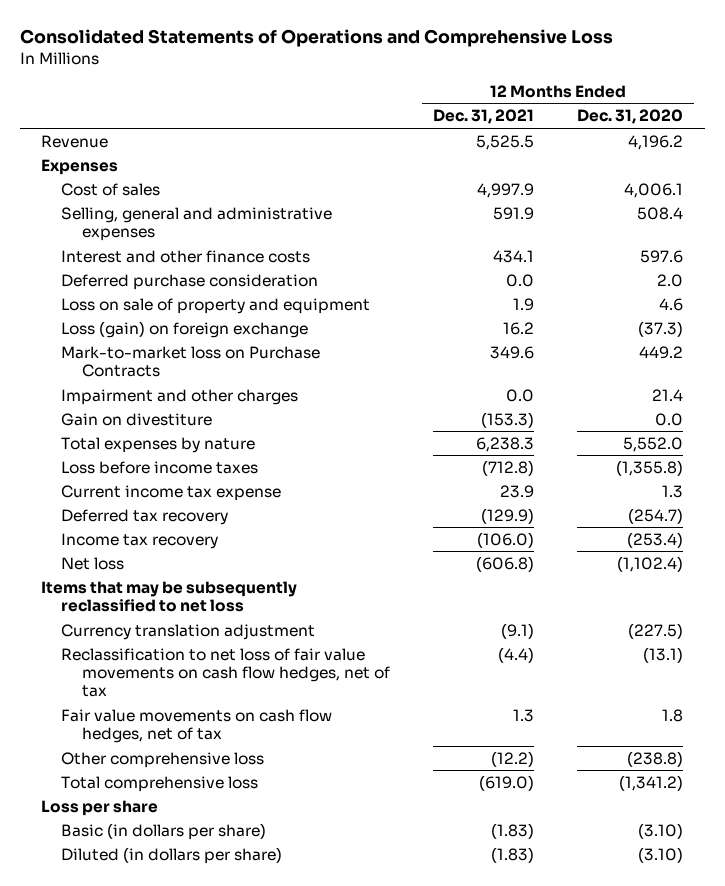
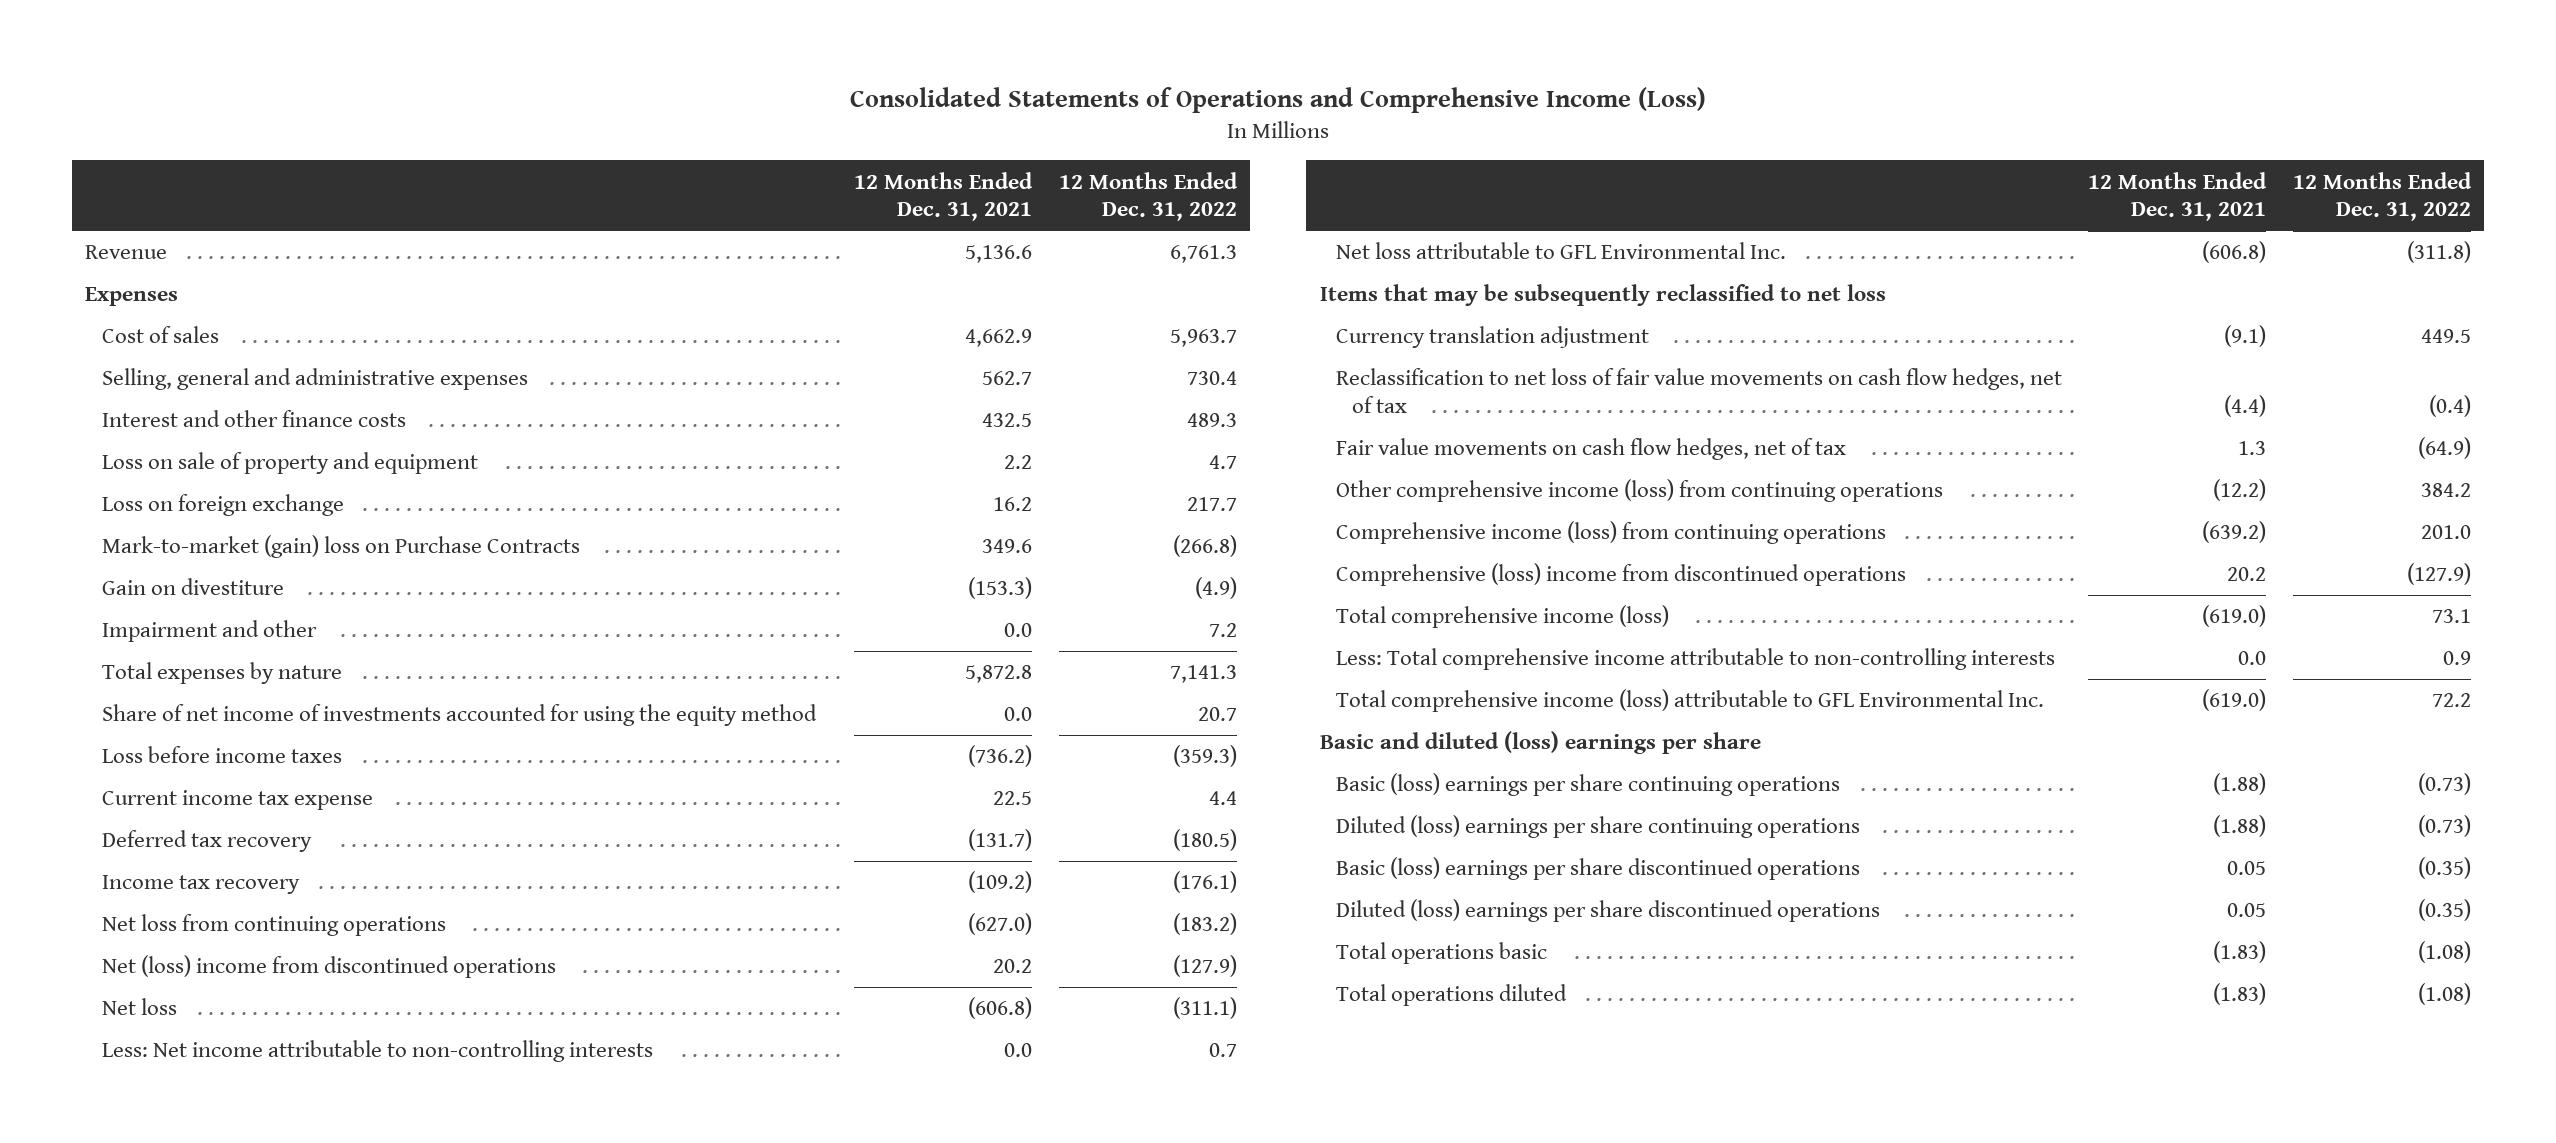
[19,29,613,48] Consolidated Statements of Operations and Comprehensive Loss -> [850,87,1707,114] Consolidated Statements of Operations and Comprehensive Income (Loss)
[577,109,684,125] Dec. 31, 2020 -> none
none -> [1058,171,1238,221] 12 Months Ended Dec. 31, 2022
[475,134,534,150] 5,525.5 -> [965,245,1033,264] 5,136.6
[61,273,319,290] Deferred purchase consideration -> none
[61,388,299,405] Impairment and other charges -> none
[476,182,534,198] 4,997.9 -> [965,329,1033,348] 4,662.9
[492,206,534,220] 591.9 -> [982,371,1033,386] 562.7
[492,249,534,263] 434.1 -> [982,413,1033,428] 432.5
[512,297,534,311] 1.9 -> [1004,455,1033,470] 2.2
[61,320,309,338] Loss (gain) on foreign exchange -> [101,494,344,517] Loss on foreign exchange
[61,345,321,378] Mark-to-market loss on Purchase Contracts -> [101,535,580,559] Mark-to-market (gain) loss on Purchase Contracts
none -> [101,620,317,643] Impairment and other
[475,436,534,452] 6,238.3 -> [965,665,1033,684] 5,872.8
none -> [101,704,817,727] Share of net income of investments accounted for using the equity method
[481,459,534,476] (712.8) -> [968,745,1033,768] (736.2)
[499,484,534,498] 23.9 -> [993,791,1033,806] 22.5
[480,507,534,524] (129.9) -> [968,829,1033,852] (131.7)
[476,531,534,548] (106.0) -> [968,871,1033,894] (109.2)
none -> [101,914,446,937] Net loss from continuing operations
none -> [101,955,556,979] Net (loss) income from discontinued operations
none -> [101,1040,653,1063] Less: Net income attributable to non-controlling interests
none -> [1335,242,1786,260] Net loss attributable to GFL Environmental Inc.
[61,751,265,768] Other comprehensive loss -> [1335,479,1943,503] Other comprehensive income (loss) from continuing operations
none -> [1335,521,1886,545] Comprehensive income (loss) from continuing operations
none -> [1335,563,1906,587] Comprehensive (loss) income from discontinued operations
none -> [1335,605,1669,629] Total comprehensive income (loss)
none -> [1335,648,2055,671] Less: Total comprehensive income attributable to non-controlling interests
[61,775,259,792] Total comprehensive loss -> [1335,689,2044,713] Total comprehensive income (loss) attributable to GFL Environmental Inc.
[41,799,159,816] Loss per share -> [1319,731,1761,755] Basic and diluted (loss) earnings per share
none -> [1335,773,1840,797] Basic (loss) earnings per share continuing operations
none -> [1335,815,1860,839] Diluted (loss) earnings per share continuing operations
none -> [1335,857,1860,881] Basic (loss) earnings per share discontinued operations
none -> [1335,899,1880,923] Diluted (loss) earnings per share discontinued operations
[61,822,267,840] Basic (in dollars per share) -> [1335,942,1547,965] Total operations basic
[61,846,283,864] Diluted (in dollars per share) -> [1335,984,1567,1007] Total operations diluted

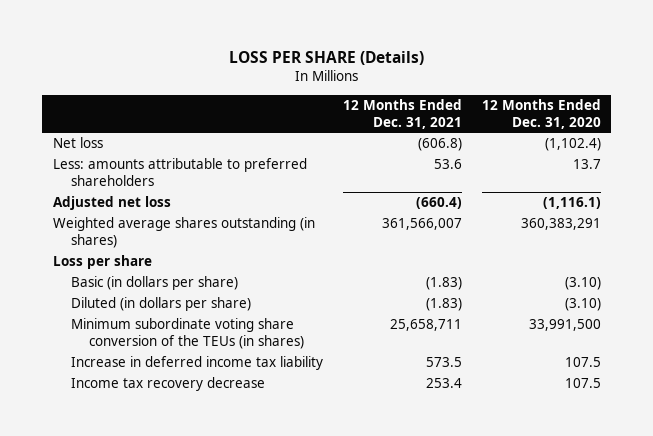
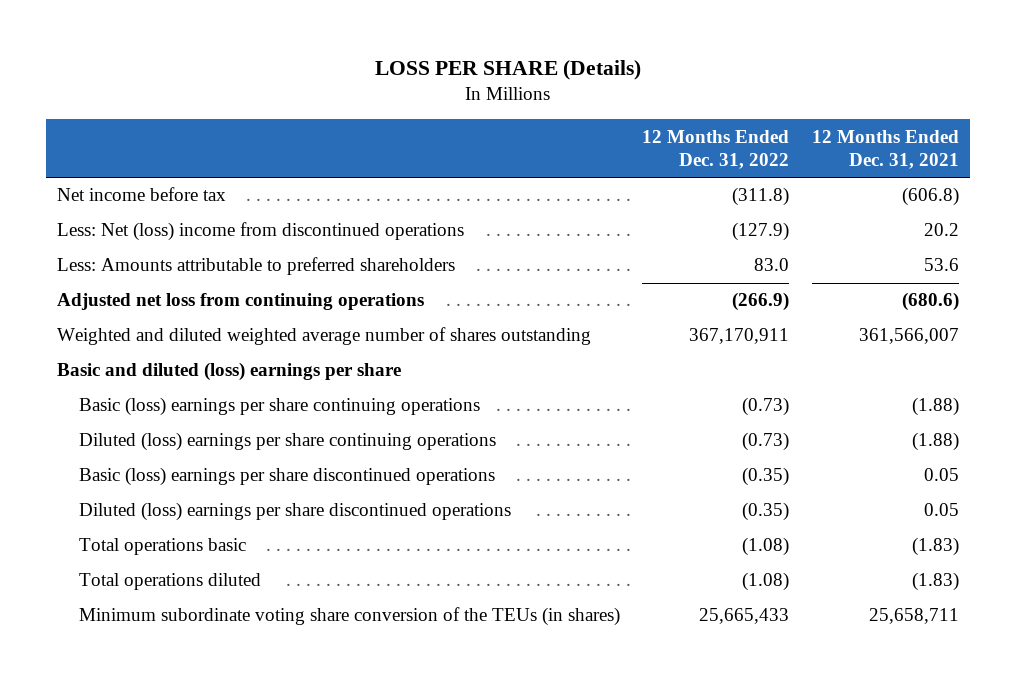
[481,99,601,129] 12 Months Ended Dec. 31, 2020 -> none
none -> [642,129,790,170] 12 Months Ended Dec. 31, 2022
[52,137,103,149] Net loss -> [57,187,227,202] Net income before tax
none -> [57,222,465,242] Less: Net (loss) income from discontinued operations
[52,158,307,186] Less: amounts attributable to preferred shareholders -> [57,257,456,276] Less: Amounts attributable to preferred shareholders
[52,196,171,211] Adjusted net loss -> [57,293,425,311] Adjusted net loss from continuing operations
[415,197,462,210] (660.4) -> [901,292,959,312] (680.6)
[52,217,315,248] Weighted average shares outstanding (in shares) -> [57,327,592,346] Weighted and diluted weighted average number of shares outstanding
[52,255,152,270] Loss per share -> [57,362,402,382] Basic and diluted (loss) earnings per share
none -> [78,397,480,417] Basic (loss) earnings per share continuing operations
none -> [78,432,496,452] Diluted (loss) earnings per share continuing operations
none -> [78,467,495,487] Basic (loss) earnings per share discontinued operations
none -> [78,502,511,522] Diluted (loss) earnings per share discontinued operations
[70,276,238,291] Basic (in dollars per share) -> [78,538,246,556] Total operations basic
[70,297,251,312] Diluted (in dollars per share) -> [78,573,261,591] Total operations diluted
[70,356,323,371] Increase in deferred income tax liability -> none
[70,377,265,392] Income tax recovery decrease -> none

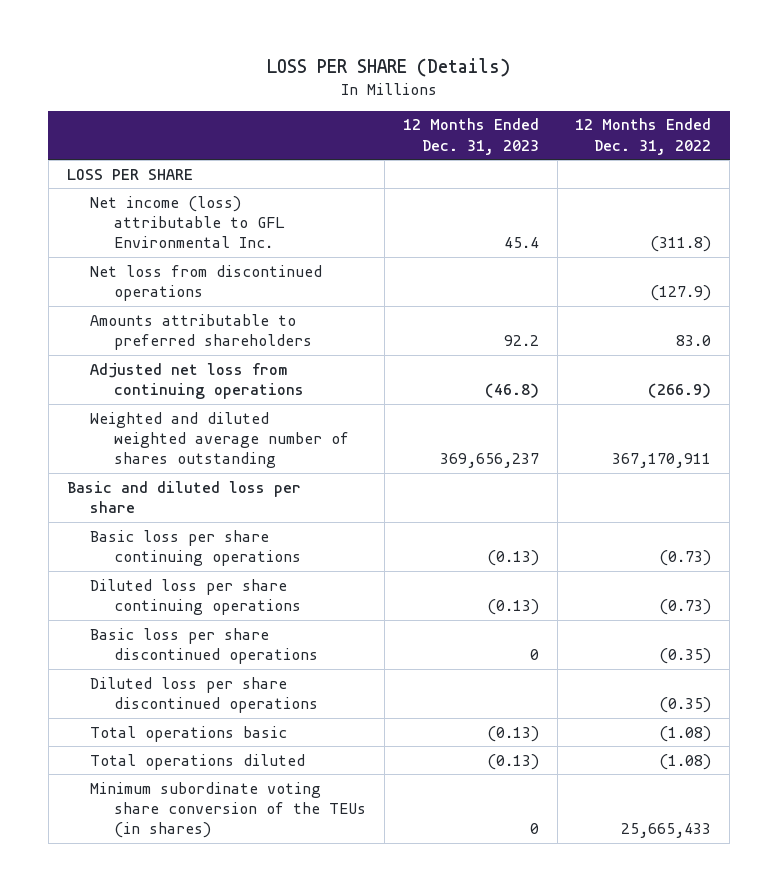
[811,129,959,170] 12 Months Ended Dec. 31, 2021 -> none
none -> [402,118,539,155] 12 Months Ended Dec. 31, 2023
none -> [66,168,193,180] LOSS PER SHARE
[57,187,227,202] Net income before tax -> [90,195,285,249] Net income (loss) attributable to GFL Environmental Inc.
[57,222,465,242] Less: Net (loss) income from discontinued operations -> [90,264,323,301] Net loss from discontinued operations
[57,257,456,276] Less: Amounts attributable to preferred shareholders -> [90,313,312,350] Amounts attributable to preferred shareholders
[57,362,402,382] Basic and diluted (loss) earnings per share -> [66,480,301,513] Basic and diluted loss per share
[78,397,480,417] Basic (loss) earnings per share continuing operations -> [90,529,301,566] Basic loss per share continuing operations
[78,432,496,452] Diluted (loss) earnings per share continuing operations -> [90,578,301,615] Diluted loss per share continuing operations
[78,467,495,487] Basic (loss) earnings per share discontinued operations -> [90,627,318,664] Basic loss per share discontinued operations
[78,502,511,522] Diluted (loss) earnings per share discontinued operations -> [90,676,318,713] Diluted loss per share discontinued operations

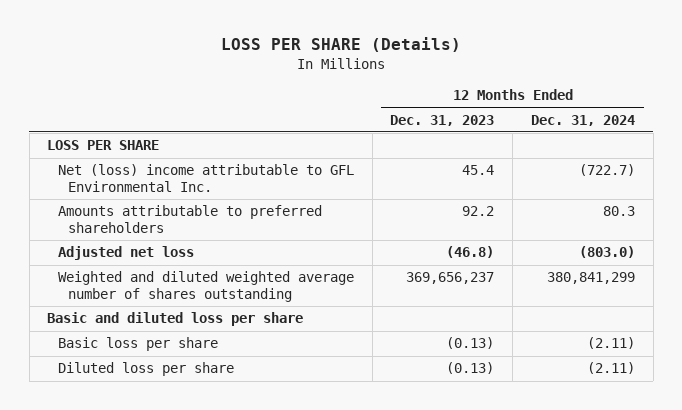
[575,118,712,155] 12 Months Ended Dec. 31, 2022 -> none
none -> [531,114,636,126] Dec. 31, 2024
[90,264,323,301] Net loss from discontinued operations -> none
[90,195,285,249] Net income (loss) attributable to GFL Environmental Inc. -> [57,164,354,192] Net (loss) income attributable to GFL Environmental Inc.
[90,362,304,399] Adjusted net loss from continuing operations -> [57,246,194,261] Adjusted net loss
[90,529,301,566] Basic loss per share continuing operations -> none
[90,578,301,615] Diluted loss per share continuing operations -> none
[90,627,318,664] Basic loss per share discontinued operations -> none
[90,676,318,713] Diluted loss per share discontinued operations -> none
[90,781,366,839] Minimum subordinate voting share conversion of the TEUs (in shares) -> none
[90,725,288,742] Total operations basic -> [57,337,218,352] Basic loss per share
[90,753,306,770] Total operations diluted -> [57,362,234,377] Diluted loss per share

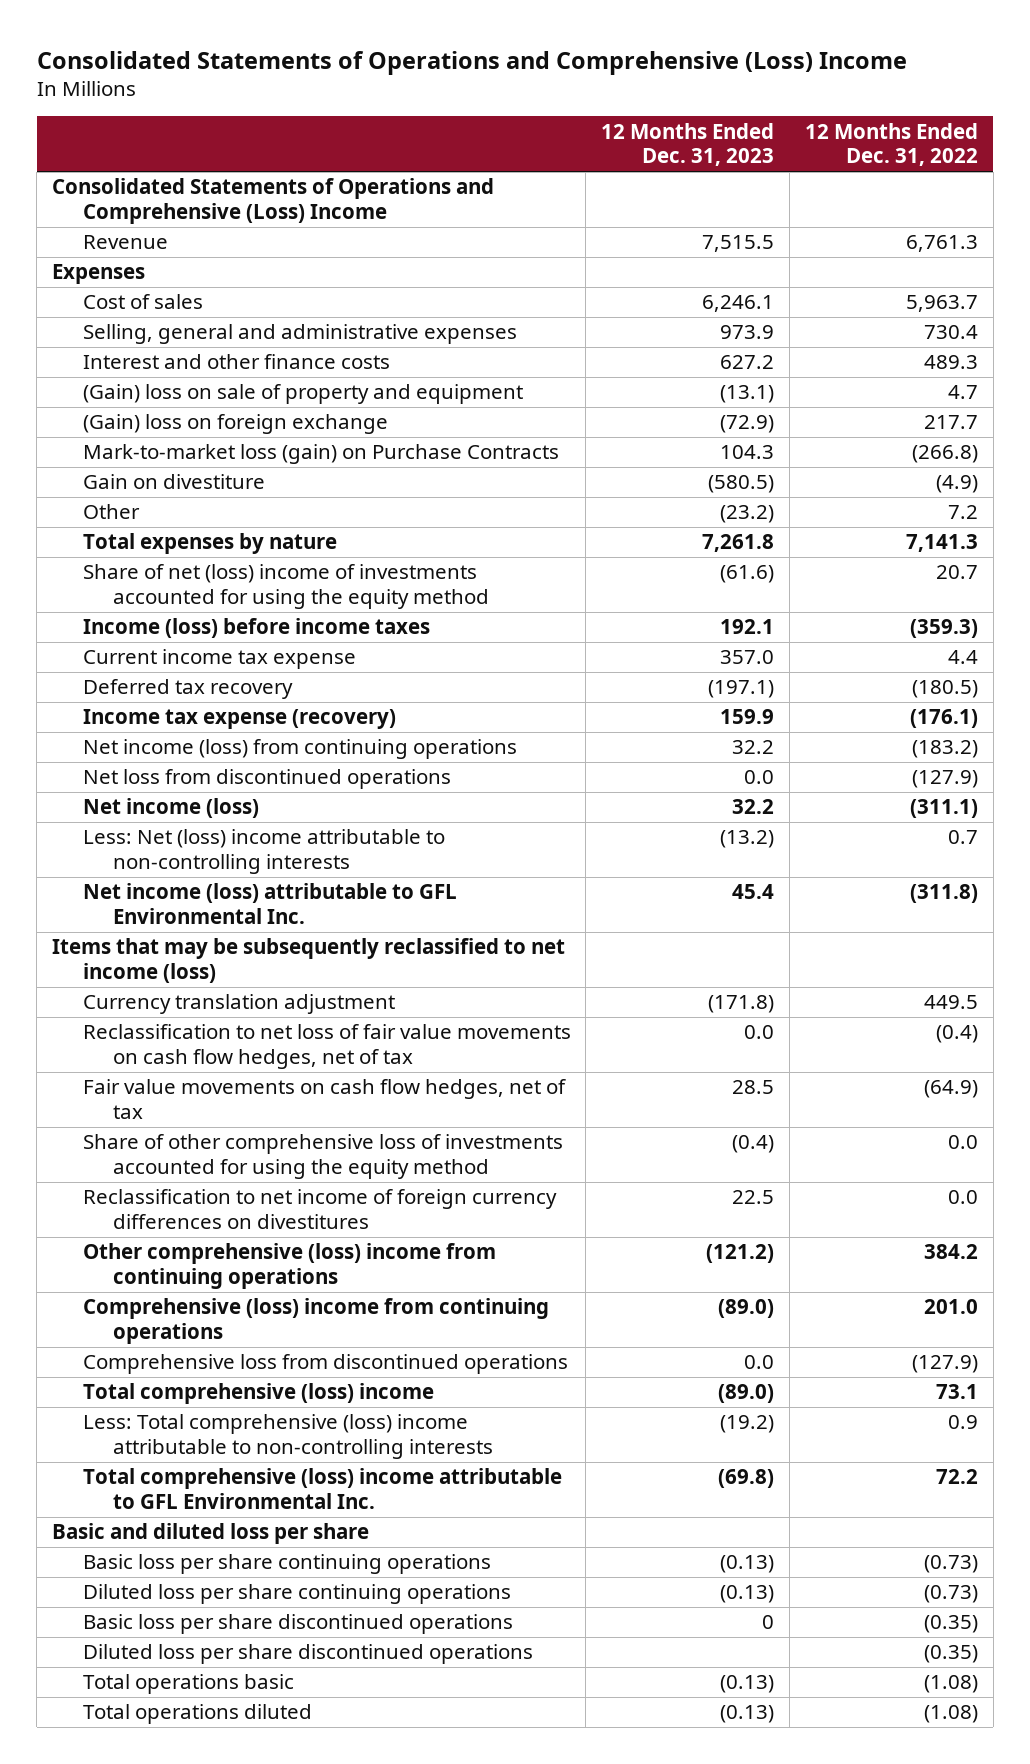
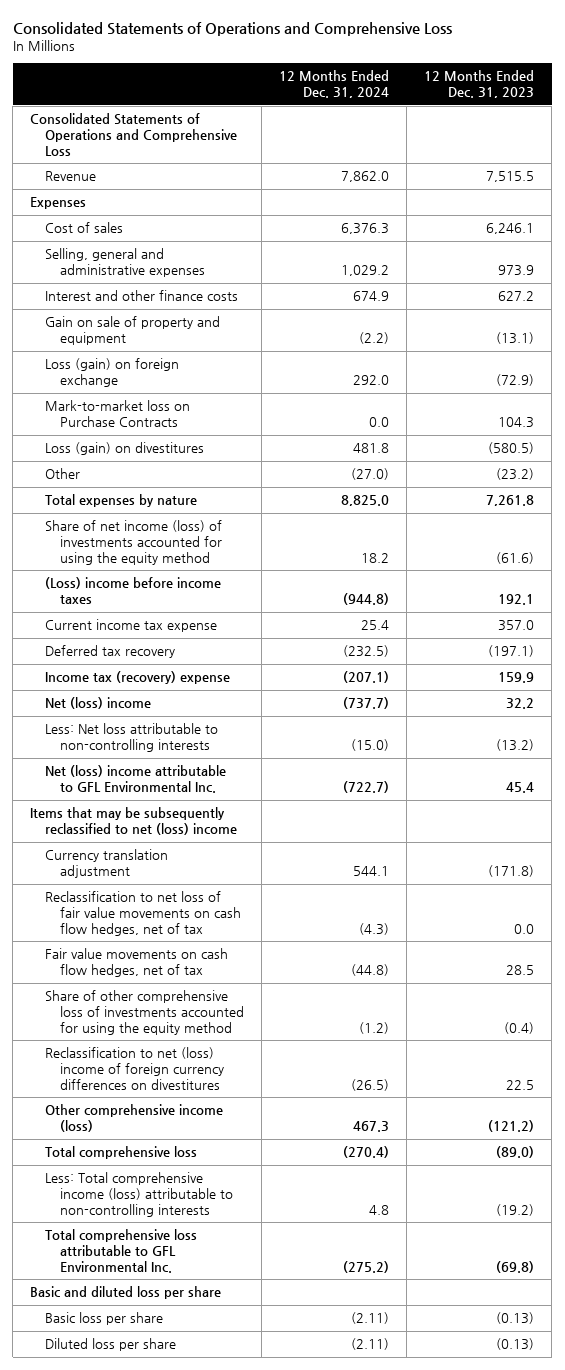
[36,50,907,75] Consolidated Statements of Operations and Comprehensive (Loss) Income -> [12,21,452,36] Consolidated Statements of Operations and Comprehensive Loss
[804,122,978,167] 12 Months Ended Dec. 31, 2022 -> none
none -> [279,70,390,99] 12 Months Ended Dec. 31, 2024
[52,178,495,225] Consolidated Statements of Operations and Comprehensive (Loss) Income -> [30,113,238,157] Consolidated Statements of Operations and Comprehensive Loss
[82,384,523,405] (Gain) loss on sale of property and equipment -> [45,316,221,346] Gain on sale of property and equipment
[82,414,388,435] (Gain) loss on foreign exchange -> [45,358,180,388] Loss (gain) on foreign exchange
[82,444,559,465] Mark-to-market loss (gain) on Purchase Contracts -> [45,400,191,428] Mark-to-market loss on Purchase Contracts
[82,474,265,490] Gain on divestiture -> [45,442,205,456] Loss (gain) on divestitures
[82,564,489,610] Share of net (loss) income of investments accounted for using the equity method -> [45,520,223,566] Share of net income (loss) of investments accounted for using the equity method
[82,618,430,639] Income (loss) before income taxes -> [45,577,222,605] (Loss) income before income taxes
[82,739,517,760] Net income (loss) from continuing operations -> none
[82,769,451,790] Net loss from discontinued operations -> none
[82,709,396,730] Income tax expense (recovery) -> [45,671,231,685] Income tax (recovery) expense
[82,798,259,819] Net income (loss) -> [45,697,152,710] Net (loss) income
[82,829,445,875] Less: Net (loss) income attributable to non-controlling interests -> [45,723,219,753] Less: Net loss attributable to non-controlling interests
[82,883,457,925] Net income (loss) attributable to GFL Environmental Inc. -> [45,765,227,794] Net (loss) income attributable to GFL Environmental Inc.
[52,938,566,984] Items that may be subsequently reclassified to net income (loss) -> [30,807,238,836] Items that may be subsequently reclassified to net (loss) income
[82,1298,549,1345] Comprehensive (loss) income from continuing operations -> none
[82,1354,568,1375] Comprehensive loss from discontinued operations -> none
[82,1189,557,1230] Reclassification to net income of foreign currency differences on divestitures -> [45,1047,225,1091] Reclassification to net (loss) income of foreign currency differences on divestitures
[82,1243,496,1290] Other comprehensive (loss) income from continuing operations -> [45,1104,224,1133] Other comprehensive income (loss)
[82,1383,434,1405] Total comprehensive (loss) income -> [45,1146,198,1160] Total comprehensive loss
[82,1414,493,1460] Less: Total comprehensive (loss) income attributable to non-controlling interests -> [45,1172,234,1218] Less: Total comprehensive income (loss) attributable to non-controlling interests
[82,1468,562,1510] Total comprehensive (loss) income attributable to GFL Environmental Inc. -> [45,1229,198,1274] Total comprehensive loss attributable to GFL Environmental Inc.
[82,1554,491,1575] Basic loss per share continuing operations -> none
[82,1584,511,1605] Diluted loss per share continuing operations -> none
[82,1614,513,1635] Basic loss per share discontinued operations -> none
[82,1644,533,1665] Diluted loss per share discontinued operations -> none
[82,1674,294,1695] Total operations basic -> [45,1312,164,1326] Basic loss per share
[82,1704,312,1725] Total operations diluted -> [45,1338,177,1352] Diluted loss per share

